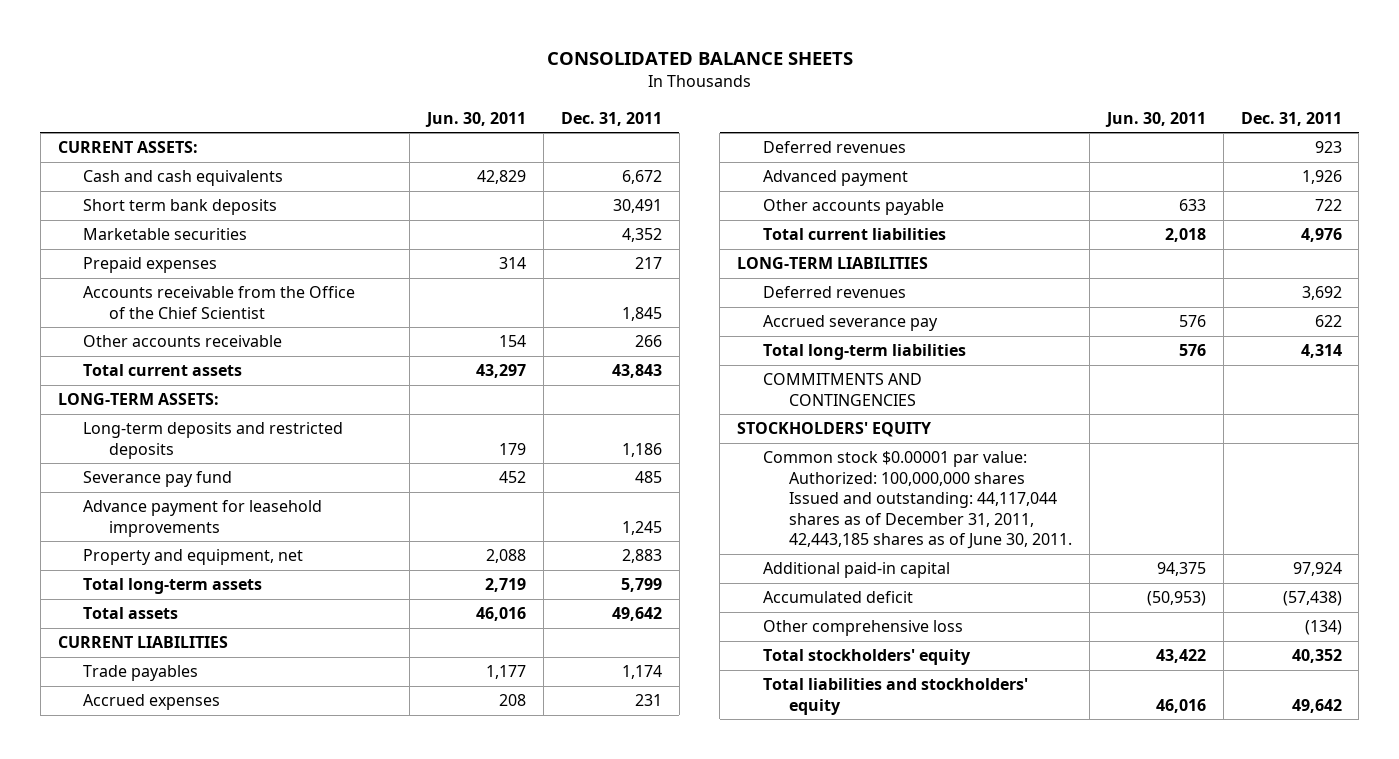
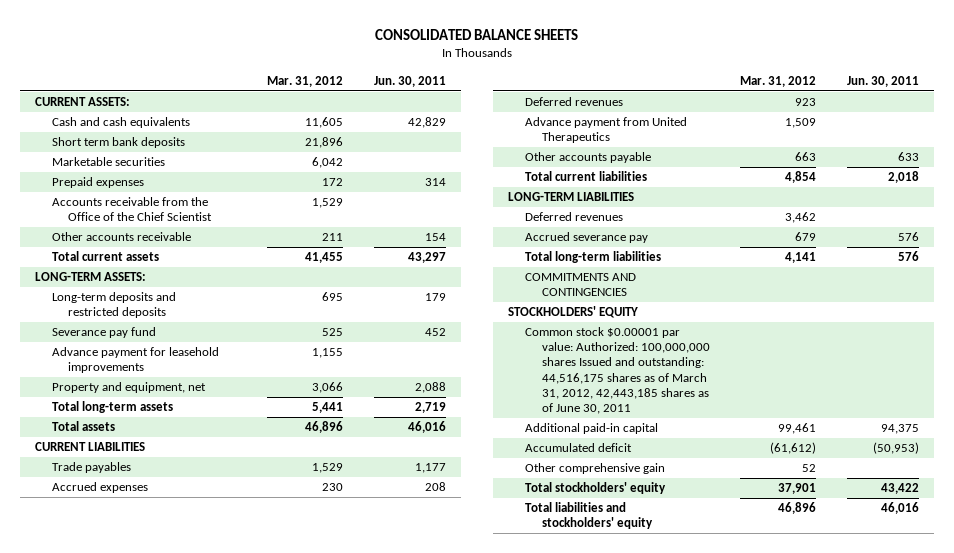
[560,111,662,126] Dec. 31, 2011 -> none
none -> [266,75,343,87] Mar. 31, 2012
[763,170,909,187] Advanced payment -> [524,117,687,144] Advance payment from United Therapeutics
[763,451,1072,549] Common stock $0.00001 par value: Authorized: 100,000,000 shares Issued and outstanding: 44,117,044 shares as of December 31, 2011, 42,443,185 shares as of June 30, 2011. -> [524,327,710,414] Common stock $0.00001 par value: Authorized: 100,000,000 shares Issued and outstanding: 44,516,175 shares as of March 31, 2012, 42,443,185 shares as of June 30, 2011
[763,620,964,637] Other comprehensive loss -> [524,463,665,475] Other comprehensive gain

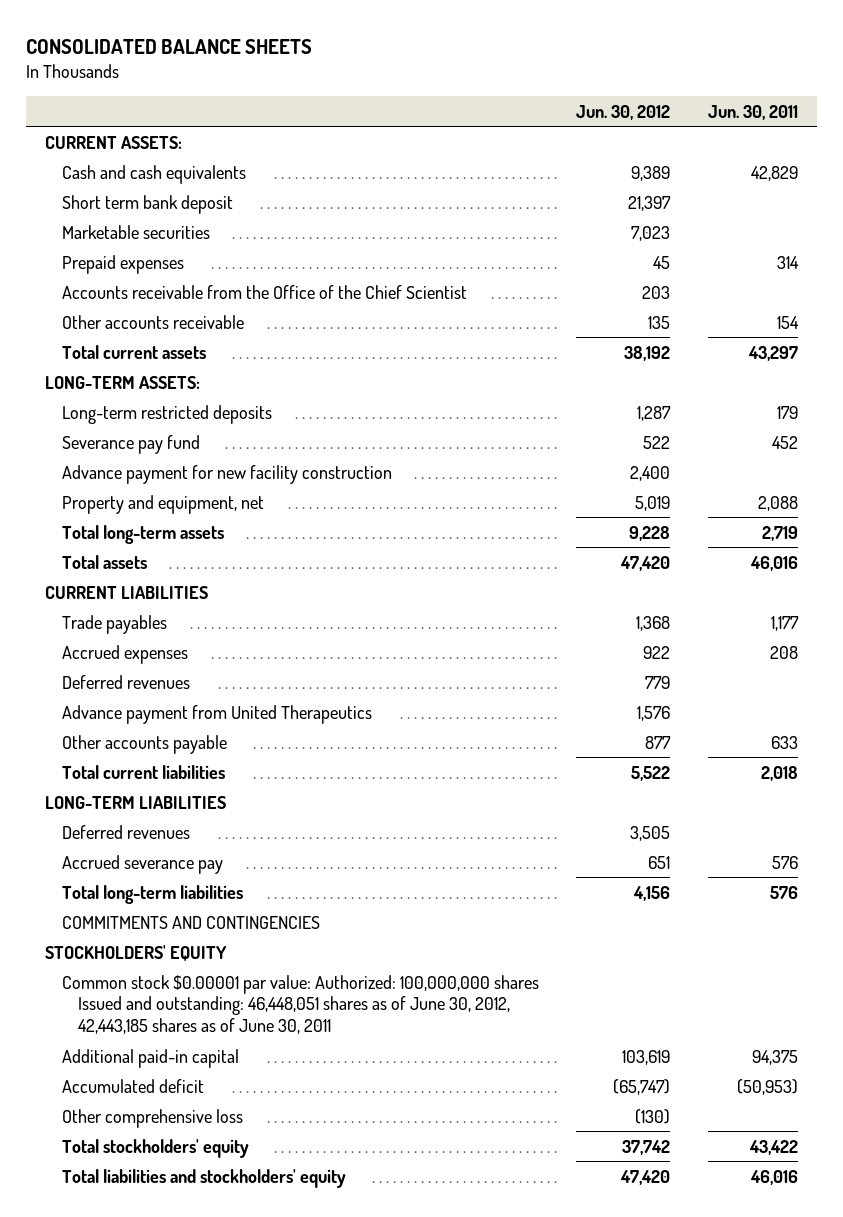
[266,75,343,87] Mar. 31, 2012 -> none
none -> [576,104,671,120] Jun. 30, 2012
[51,137,185,149] Short term bank deposits -> [61,194,233,214] Short term bank deposit
[51,292,176,319] Long-term deposits and restricted deposits -> [61,404,272,424] Long-term restricted deposits
[51,347,219,374] Advance payment for leasehold improvements -> [61,464,392,484] Advance payment for new facility construction
[524,327,710,414] Common stock $0.00001 par value: Authorized: 100,000,000 shares Issued and outstanding: 44,516,175 shares as of March 31, 2012, 42,443,185 shares as of June 30, 2011 -> [61,974,539,1035] Common stock $0.00001 par value: Authorized: 100,000,000 shares Issued and outstanding: 46,448,051 shares as of June 30, 2012, 42,443,185 shares as of June 30, 2011
[524,463,665,475] Other comprehensive gain -> [61,1108,243,1128] Other comprehensive loss

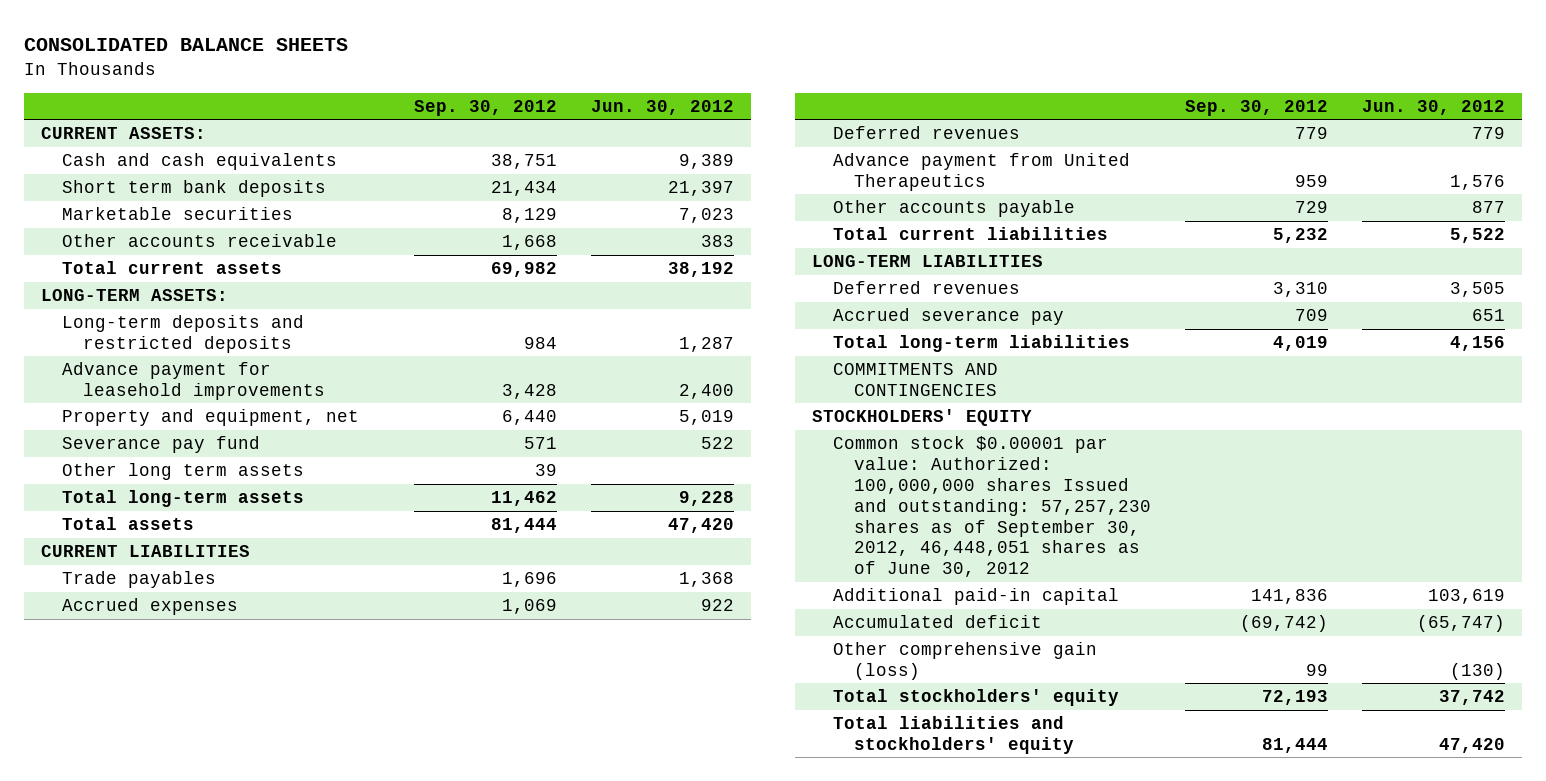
[708,104,799,120] Jun. 30, 2011 -> none
none -> [414,99,558,116] Sep. 30, 2012
[61,194,233,214] Short term bank deposit -> [62,180,327,198] Short term bank deposits
[61,254,184,274] Prepaid expenses -> none
[61,284,467,299] Accounts receivable from the Office of the Chief Scientist -> none
[648,315,671,329] 135 -> [701,235,735,248] 383
[61,404,272,424] Long-term restricted deposits -> [62,315,305,353] Long-term deposits and restricted deposits
[61,464,392,484] Advance payment for new facility construction -> [62,362,325,400] Advance payment for leasehold improvements
[61,434,200,454] Severance pay fund -> [62,436,261,454] Severance pay fund
none -> [62,463,305,481] Other long term assets
[61,974,539,1035] Common stock $0.00001 par value: Authorized: 100,000,000 shares Issued and outstanding: 46,448,051 shares as of June 30, 2012, 42,443,185 shares as of June 30, 2011 -> [833,436,1152,578] Common stock $0.00001 par value: Authorized: 100,000,000 shares Issued and outstanding: 57,257,230 shares as of September 30, 2012, 46,448,051 shares as of June 30, 2012
[61,1108,243,1128] Other comprehensive loss -> [833,642,1098,680] Other comprehensive gain (loss)

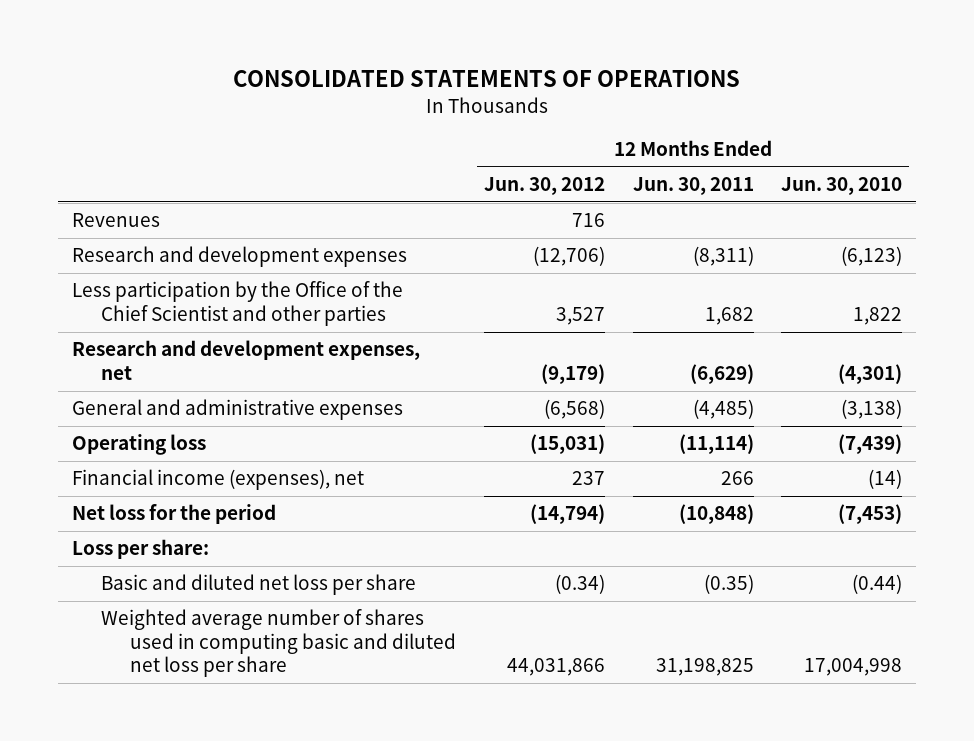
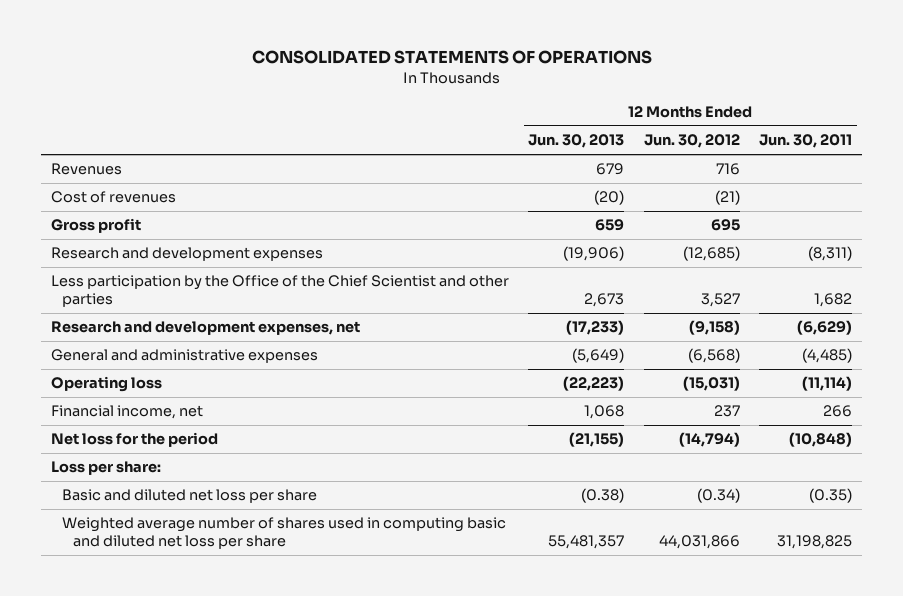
[781,177,903,196] Jun. 30, 2010 -> none
none -> [528,134,625,149] Jun. 30, 2013
none -> [50,191,176,204] Cost of revenues
none -> [50,218,141,234] Gross profit
[532,246,605,267] (12,706) -> [682,246,740,262] (12,685)
[540,363,605,384] (9,179) -> [688,320,740,336] (9,158)
[71,469,364,491] Financial income (expenses), net -> [50,405,203,420] Financial income, net

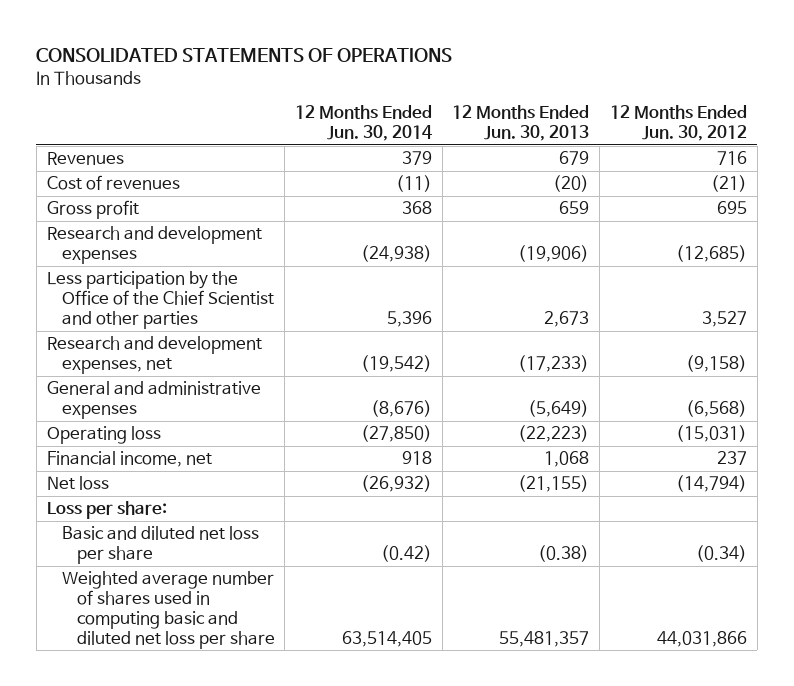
[759,134,853,149] Jun. 30, 2011 -> none
none -> [295,105,433,142] 12 Months Ended Jun. 30, 2014
[50,432,218,448] Net loss for the period -> [46,476,109,491] Net loss

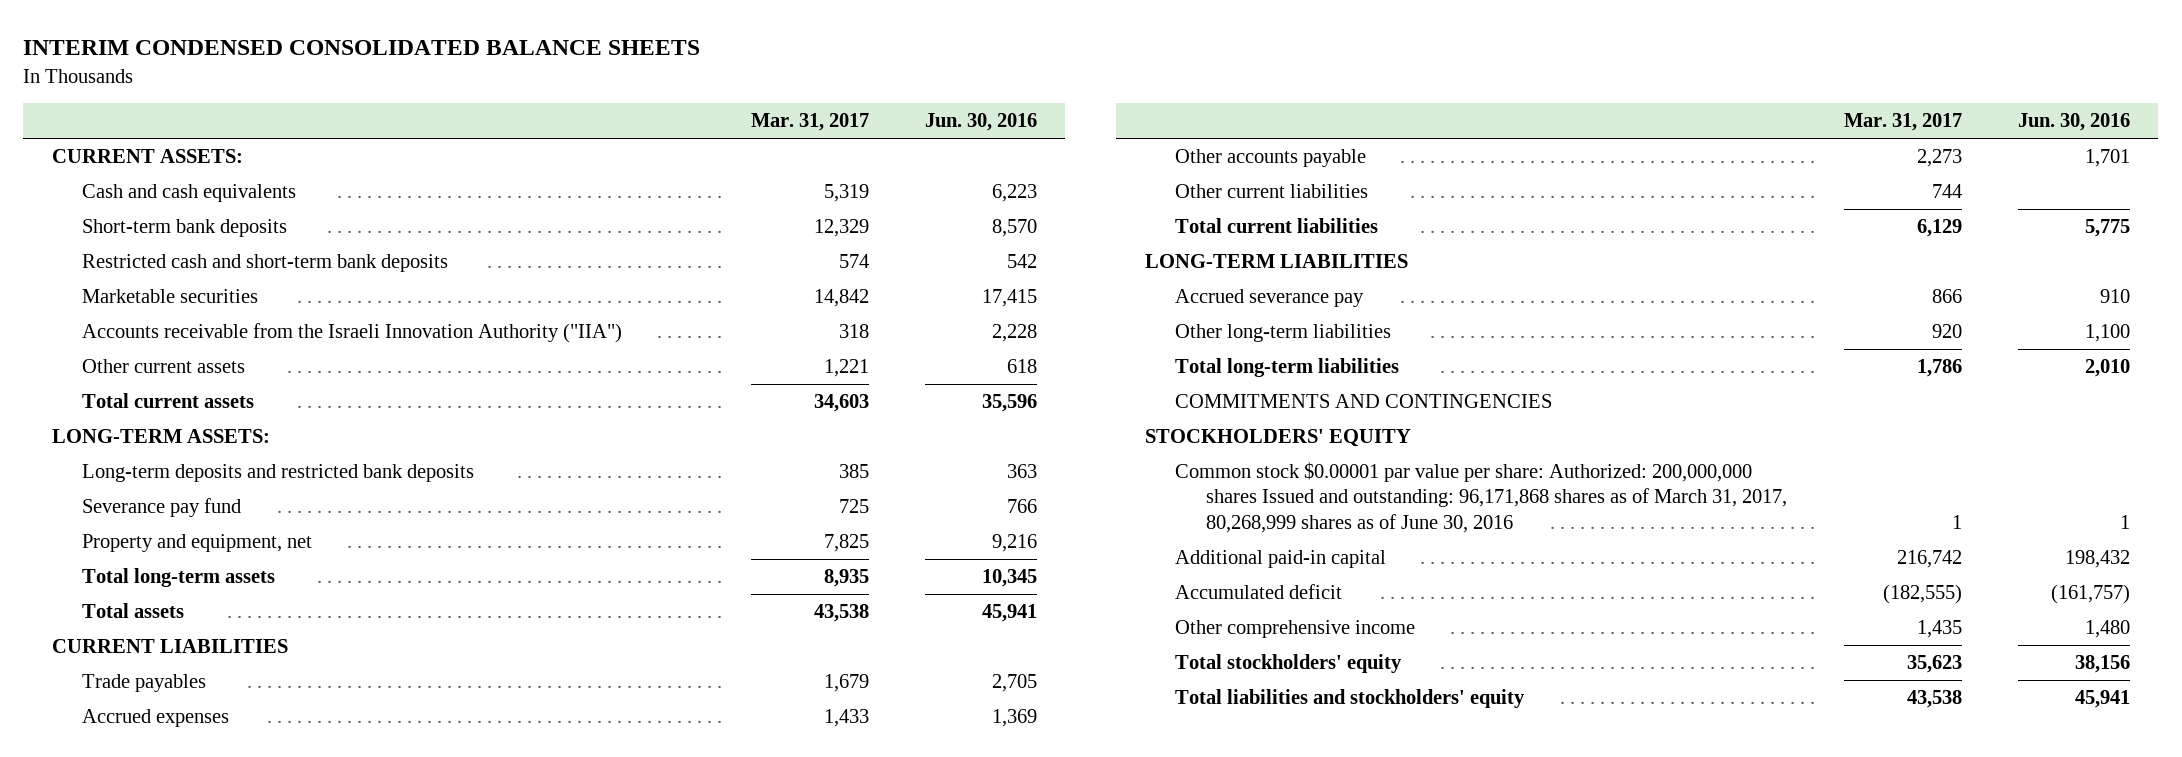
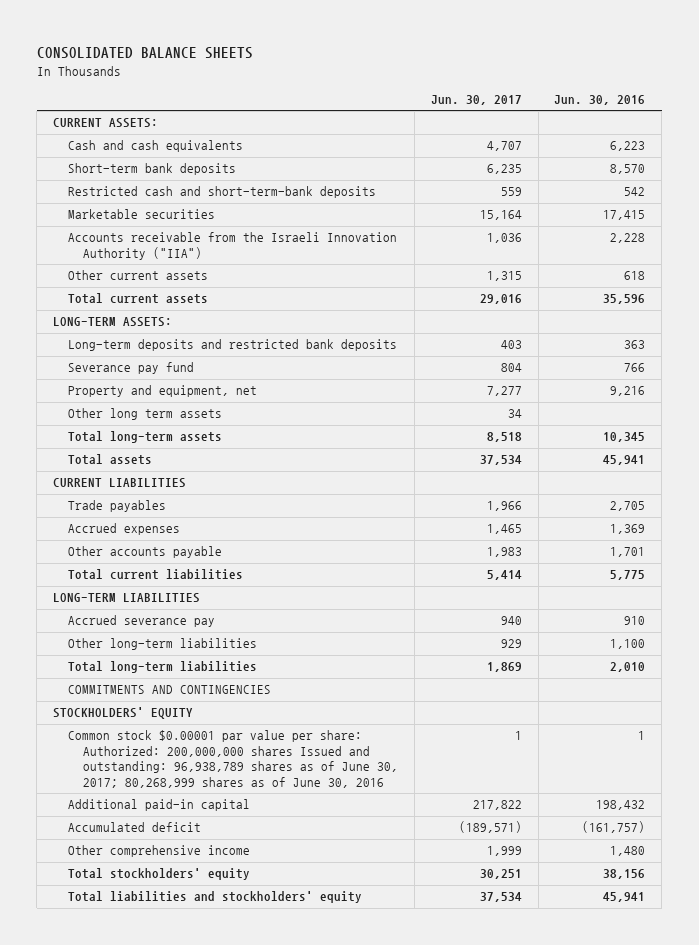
[23,39,701,55] INTERIM CONDENSED CONSOLIDATED BALANCE SHEETS -> [36,47,253,60] CONSOLIDATED BALANCE SHEETS
[750,113,869,132] Mar. 31, 2017 -> none
none -> [430,95,522,106] Jun. 30, 2017
[82,254,449,273] Restricted cash and short-term bank deposits -> [67,186,376,199] Restricted cash and short-term-bank deposits
none -> [67,408,222,421] Other long term assets
[1175,184,1369,199] Other current liabilities -> none
[1175,462,1788,533] Common stock $0.00001 par value per share: Authorized: 200,000,000 shares Issued and outstanding: 96,171,868 shares as of March 31, 2017, 80,268,999 shares as of June 30, 2016 -> [67,730,398,788] Common stock $0.00001 par value per share: Authorized: 200,000,000 shares Issued and outstanding: 96,938,789 shares as of June 30, 2017; 80,268,999 shares as of June 30, 2016

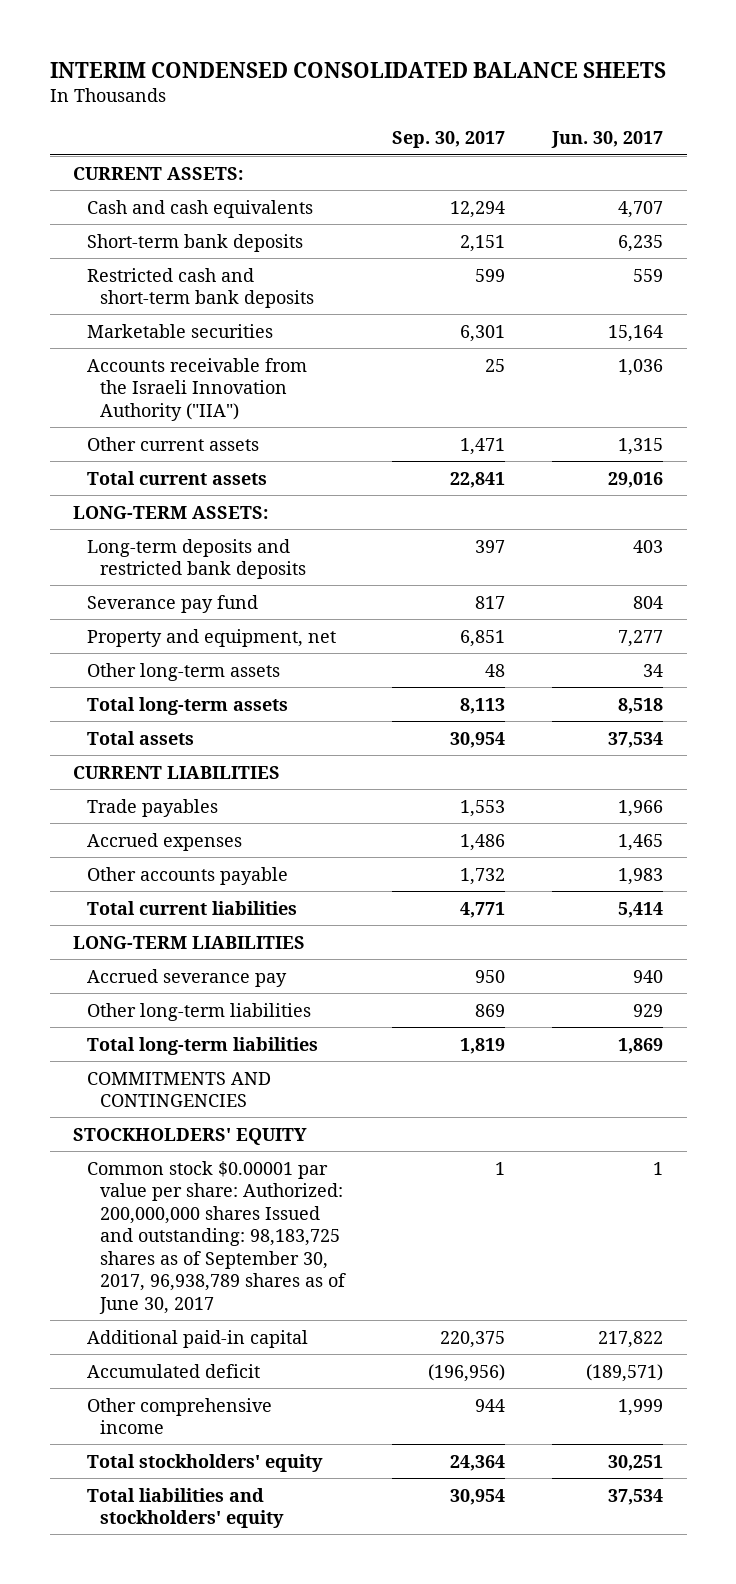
[36,47,253,60] CONSOLIDATED BALANCE SHEETS -> [49,61,666,78] INTERIM CONDENSED CONSOLIDATED BALANCE SHEETS
[554,95,646,106] Jun. 30, 2016 -> none
none -> [392,131,506,149] Sep. 30, 2017
[67,186,376,199] Restricted cash and short-term-bank deposits -> [86,267,315,309] Restricted cash and short-term bank deposits
[67,408,222,421] Other long term assets -> [86,662,280,681] Other long-term assets
[67,730,398,788] Common stock $0.00001 par value per share: Authorized: 200,000,000 shares Issued and outstanding: 96,938,789 shares as of June 30, 2017; 80,268,999 shares as of June 30, 2016 -> [86,1160,347,1314] Common stock $0.00001 par value per share: Authorized: 200,000,000 shares Issued and outstanding: 98,183,725 shares as of September 30, 2017, 96,938,789 shares as of June 30, 2017

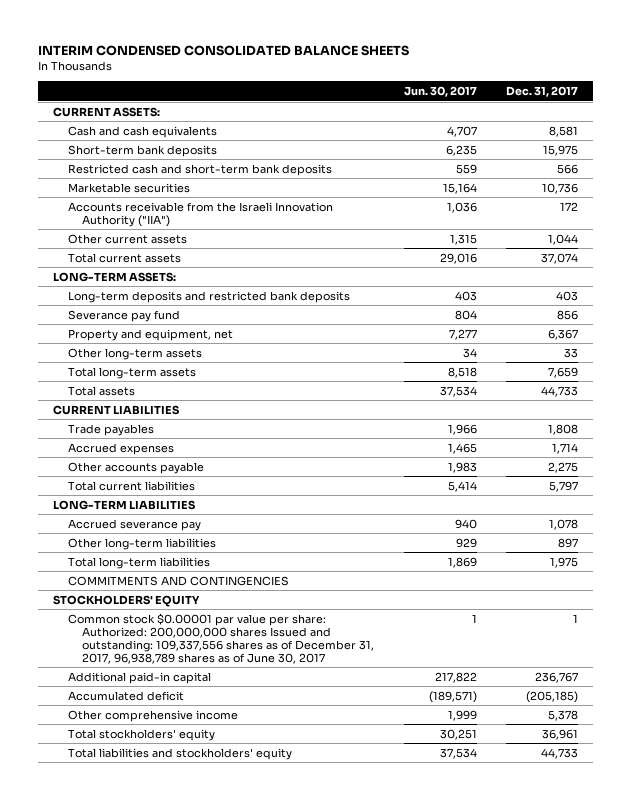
[392,131,506,149] Sep. 30, 2017 -> none
none -> [506,86,579,98] Dec. 31, 2017
[86,1160,347,1314] Common stock $0.00001 par value per share: Authorized: 200,000,000 shares Issued and outstanding: 98,183,725 shares as of September 30, 2017, 96,938,789 shares as of June 30, 2017 -> [67,612,375,664] Common stock $0.00001 par value per share: Authorized: 200,000,000 shares Issued and outstanding: 109,337,556 shares as of December 31, 2017, 96,938,789 shares as of June 30, 2017

